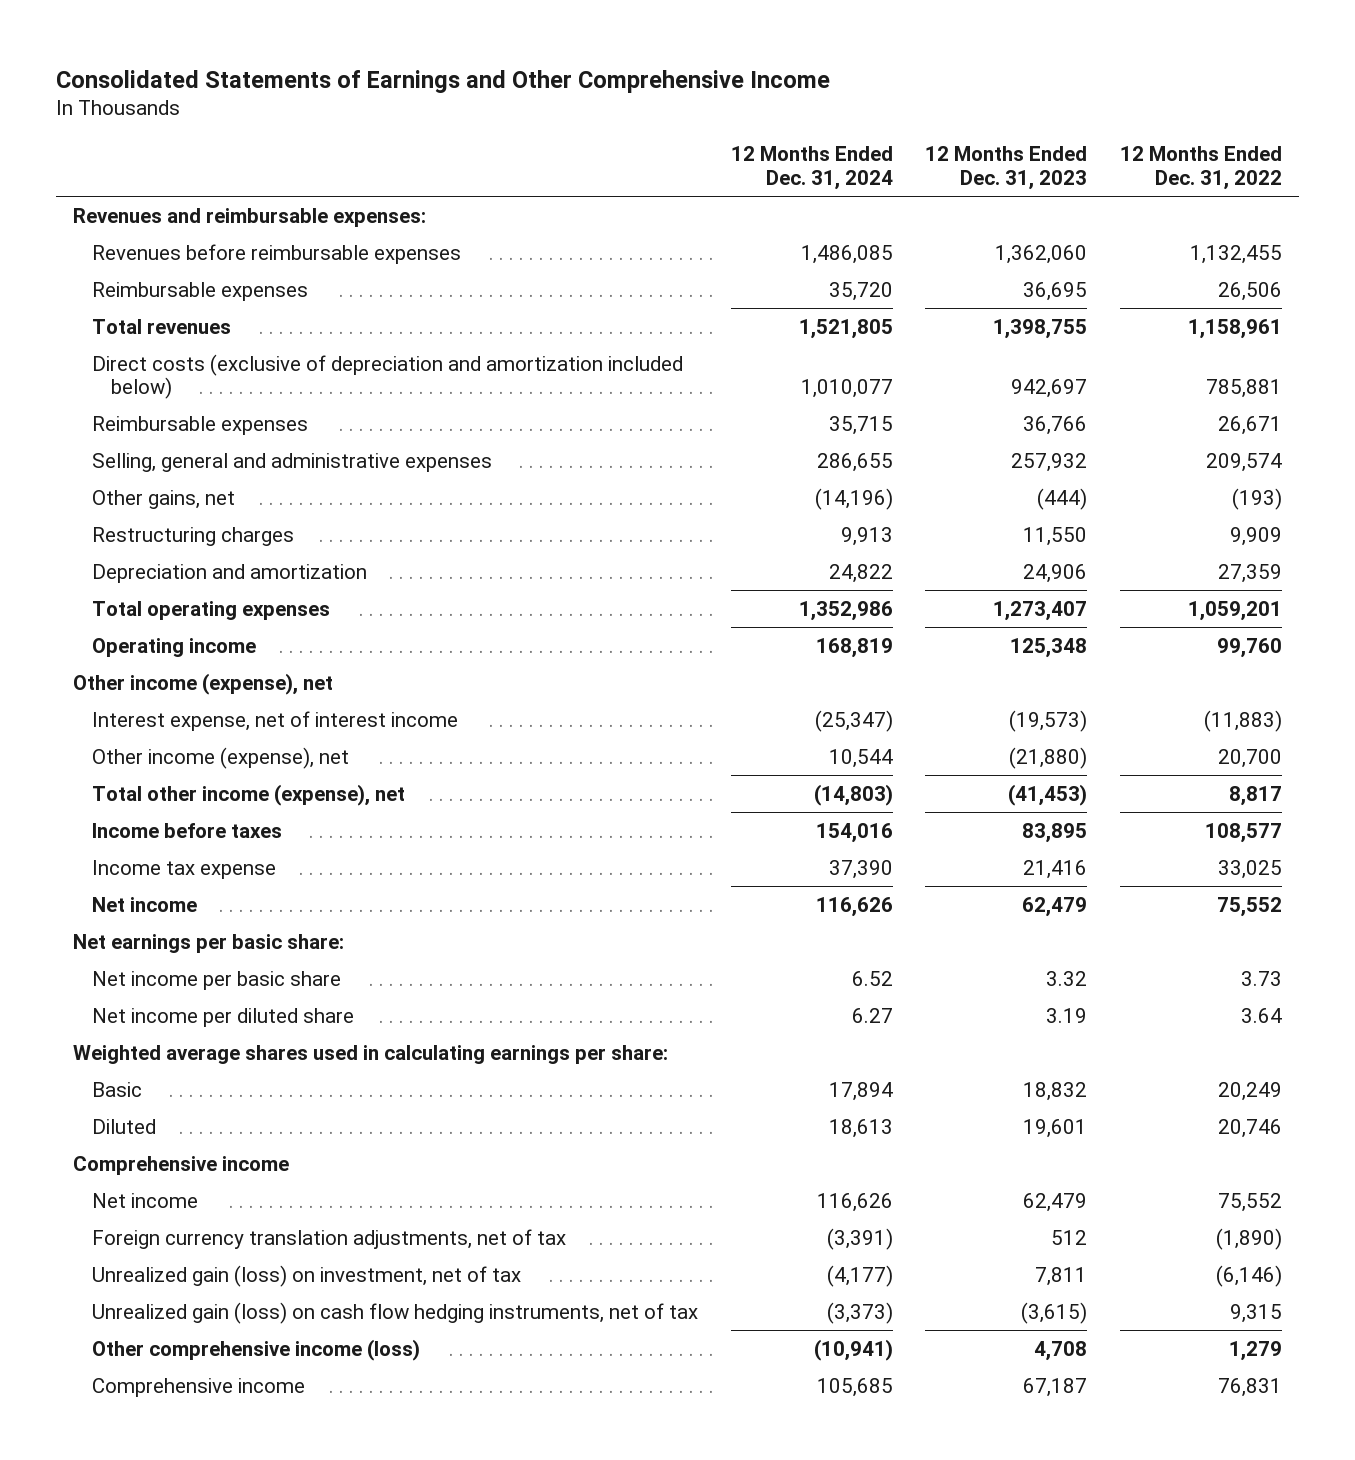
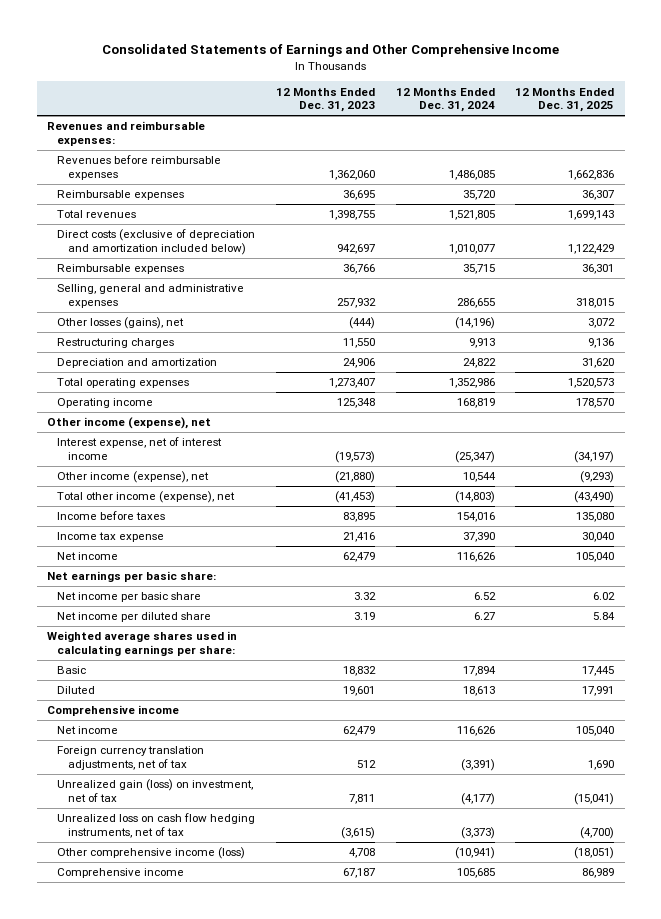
[1120,146,1283,191] 12 Months Ended Dec. 31, 2022 -> none
none -> [515,87,615,113] 12 Months Ended Dec. 31, 2025
[91,489,235,509] Other gains, net -> [57,317,185,330] Other losses (gains), net
[91,1301,698,1324] Unrealized gain (loss) on cash flow hedging instruments, net of tax -> [57,813,256,838] Unrealized loss on cash flow hedging instruments, net of tax

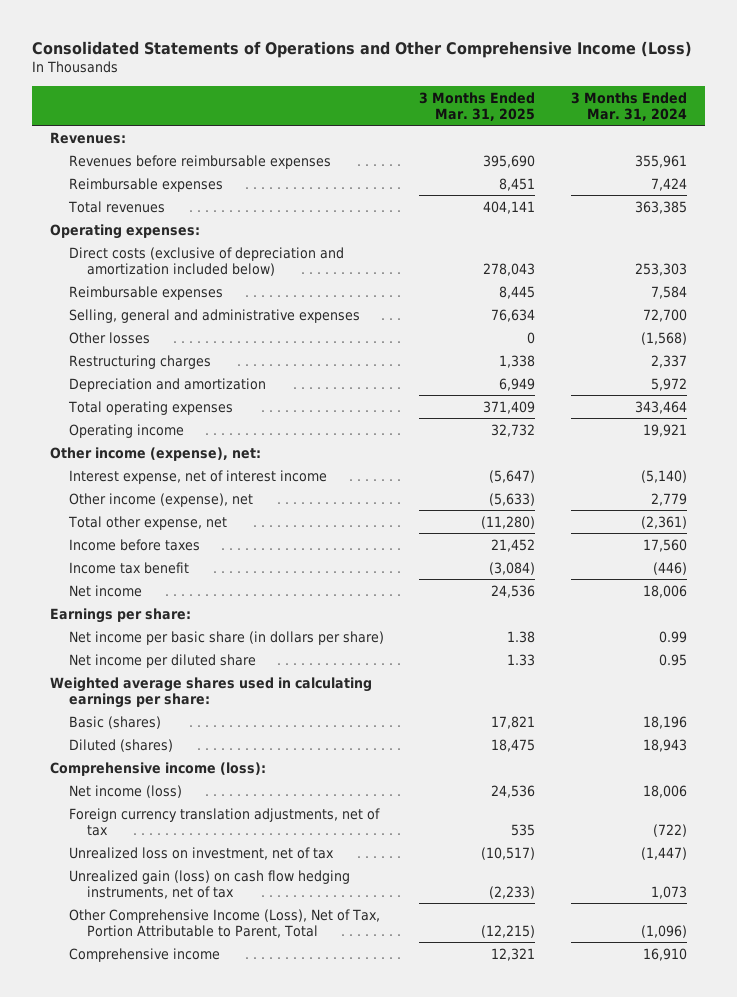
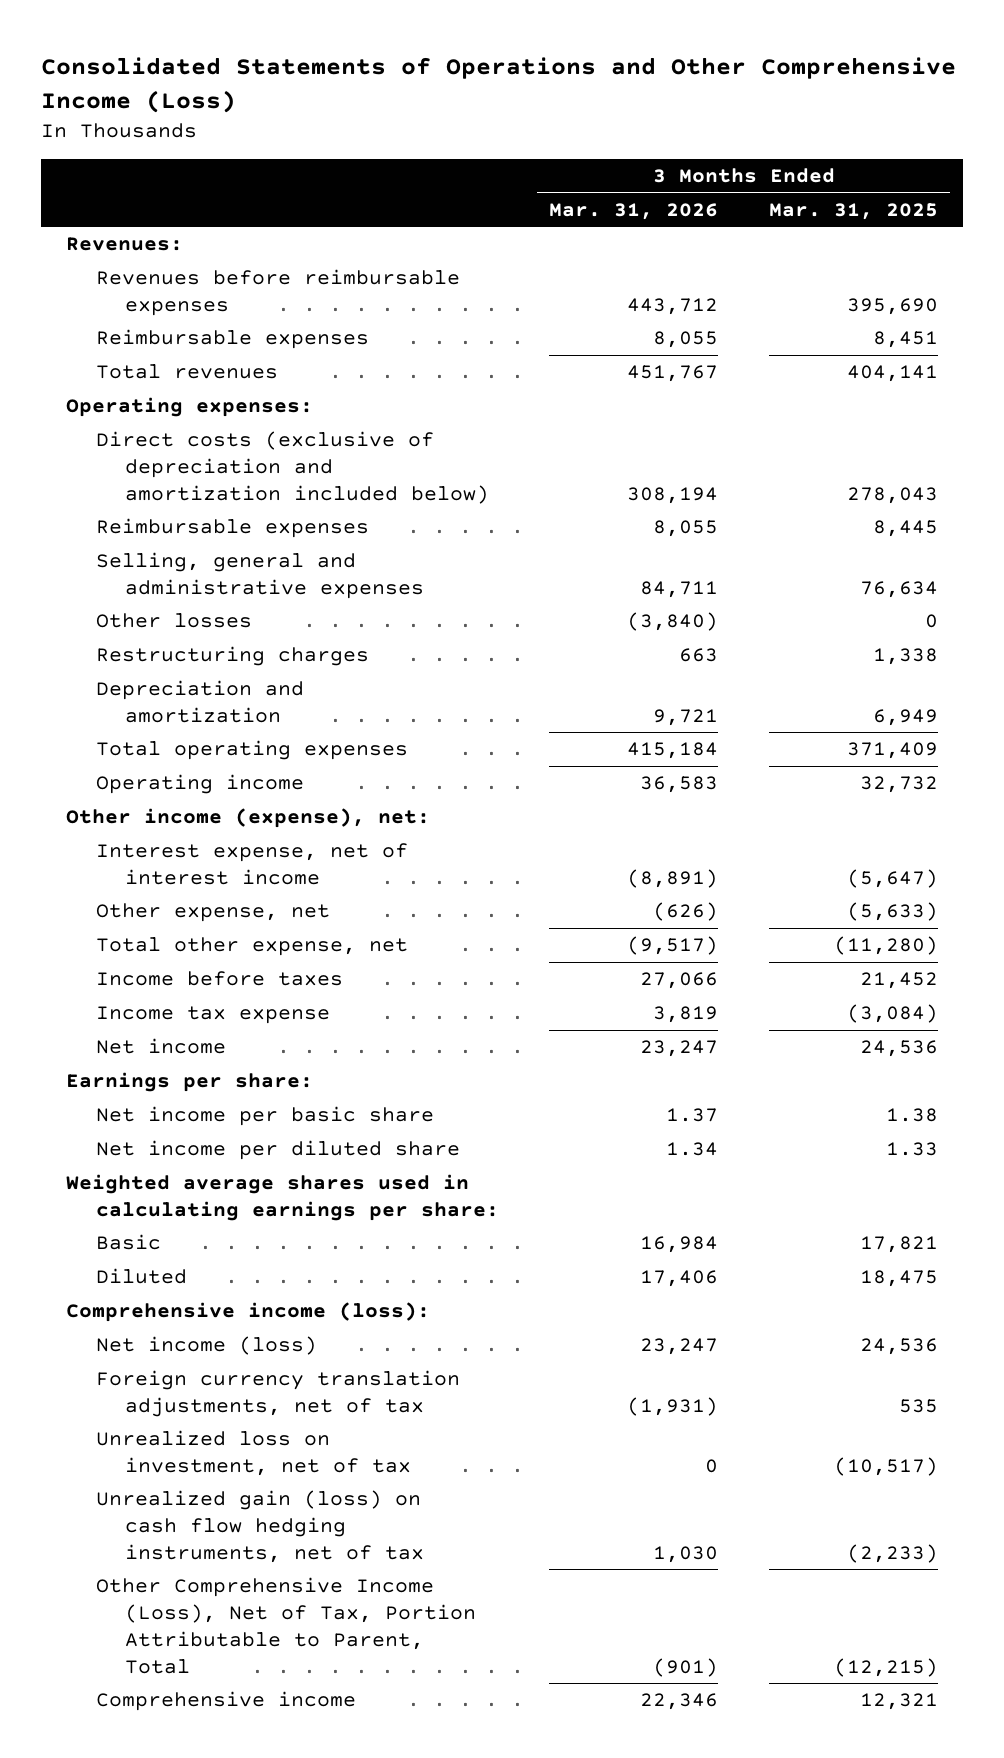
[570,91,687,121] 3 Months Ended Mar. 31, 2024 -> none
none -> [549,202,719,220] Mar. 31, 2026
[68,492,253,507] Other income (expense), net -> [95,903,330,923] Other expense, net
[68,561,189,574] Income tax benefit -> [95,1006,330,1025] Income tax expense
[68,630,384,645] Net income per basic share (in dollars per share) -> [95,1106,434,1127] Net income per basic share
[68,715,161,729] Basic (shares) -> [95,1234,161,1251] Basic
[68,738,173,752] Diluted (shares) -> [95,1268,187,1285] Diluted

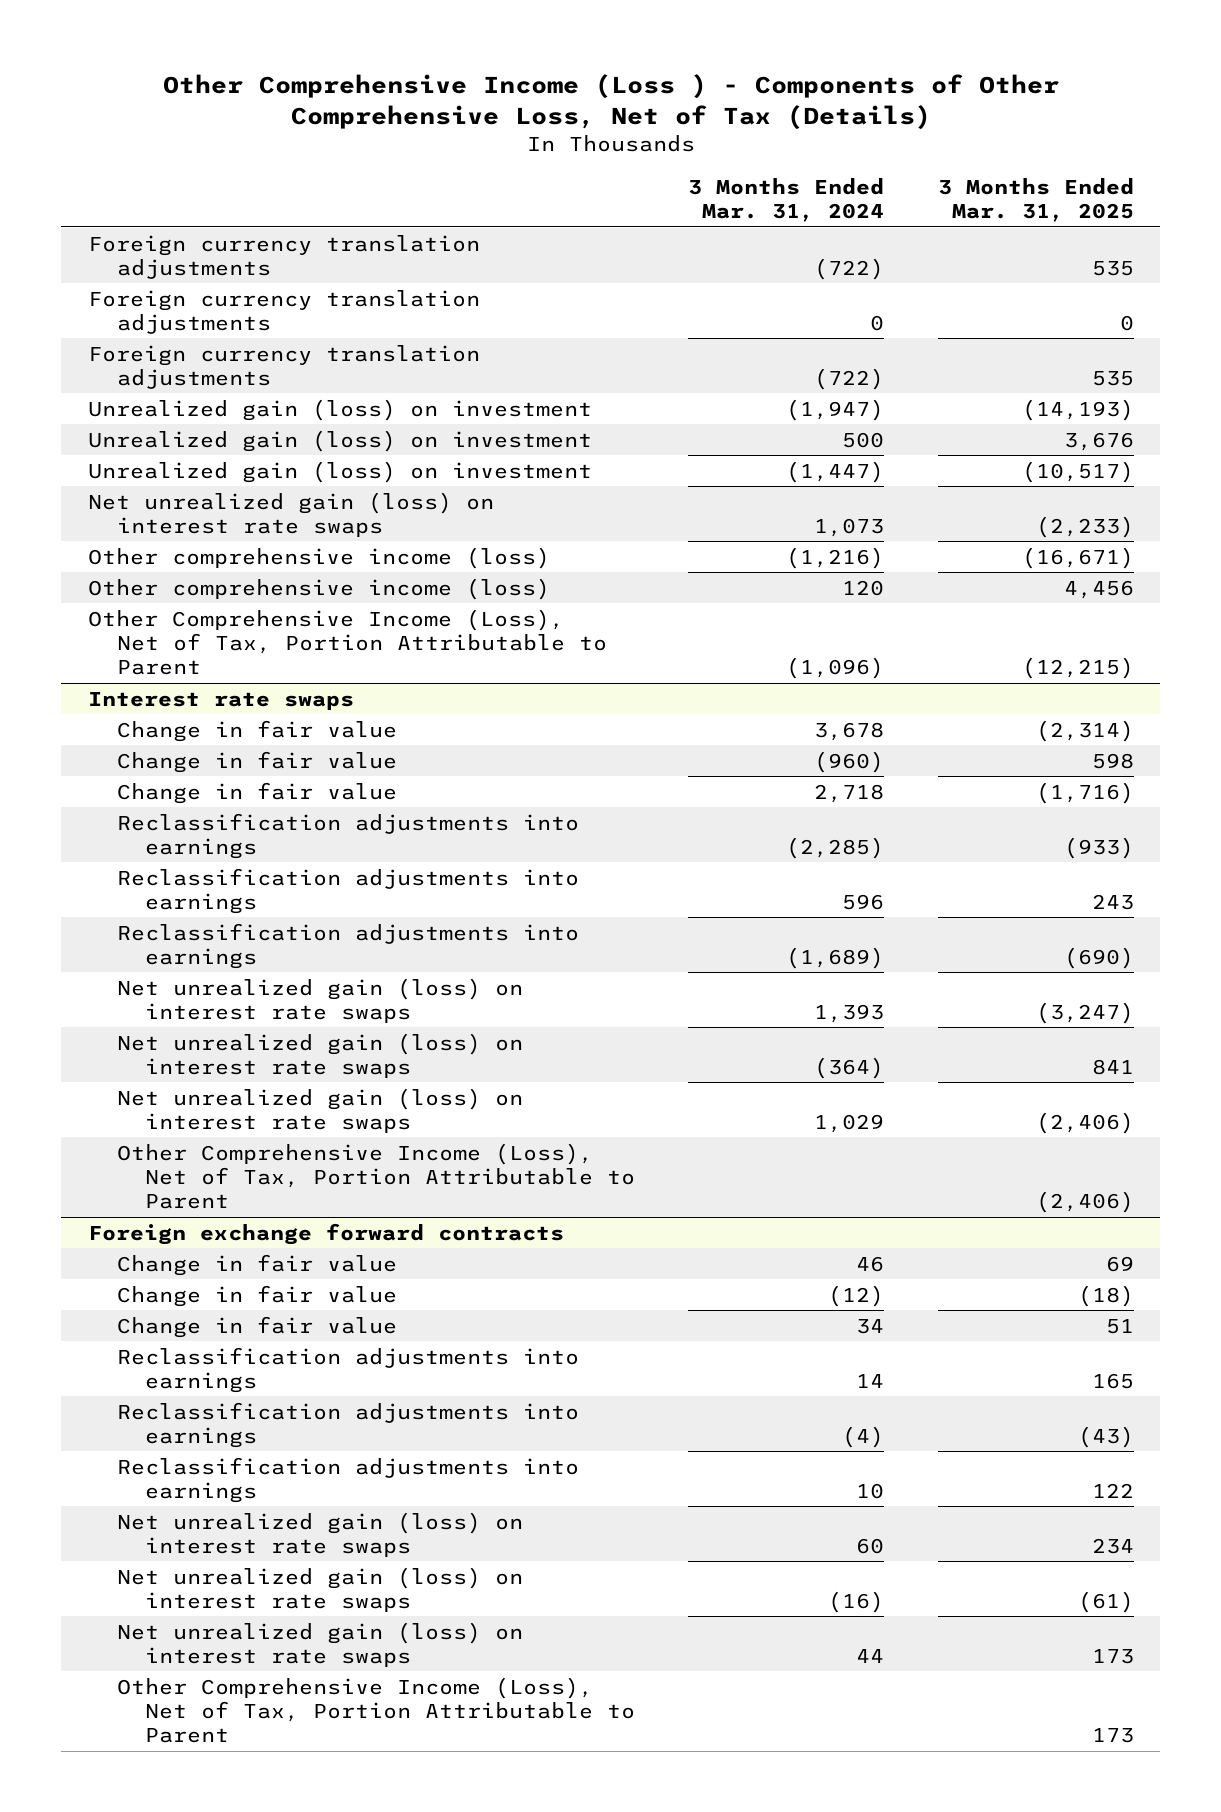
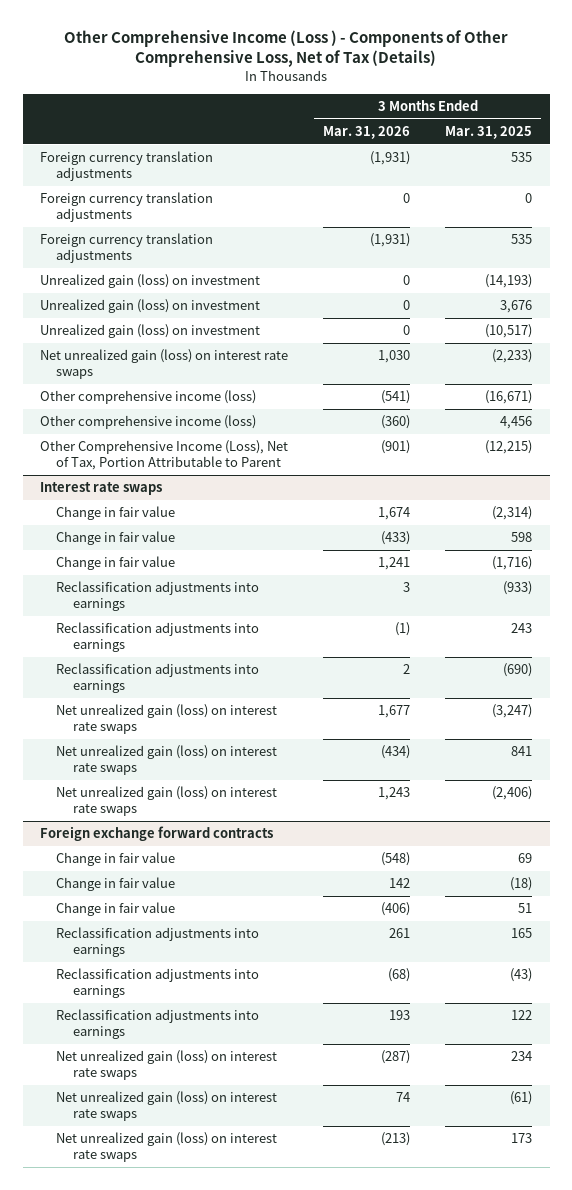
[688,178,885,223] 3 Months Ended Mar. 31, 2024 -> none
none -> [323,125,411,139] Mar. 31, 2026
[116,1142,636,1210] Other Comprehensive Income (Loss), Net of Tax, Portion Attributable to Parent -> none
[116,1676,636,1744] Other Comprehensive Income (Loss), Net of Tax, Portion Attributable to Parent -> none

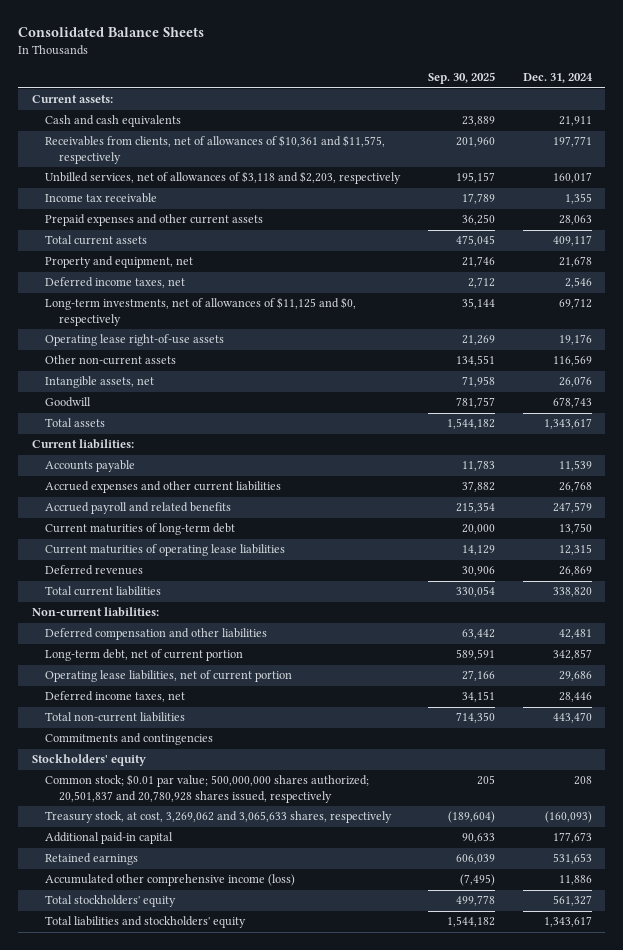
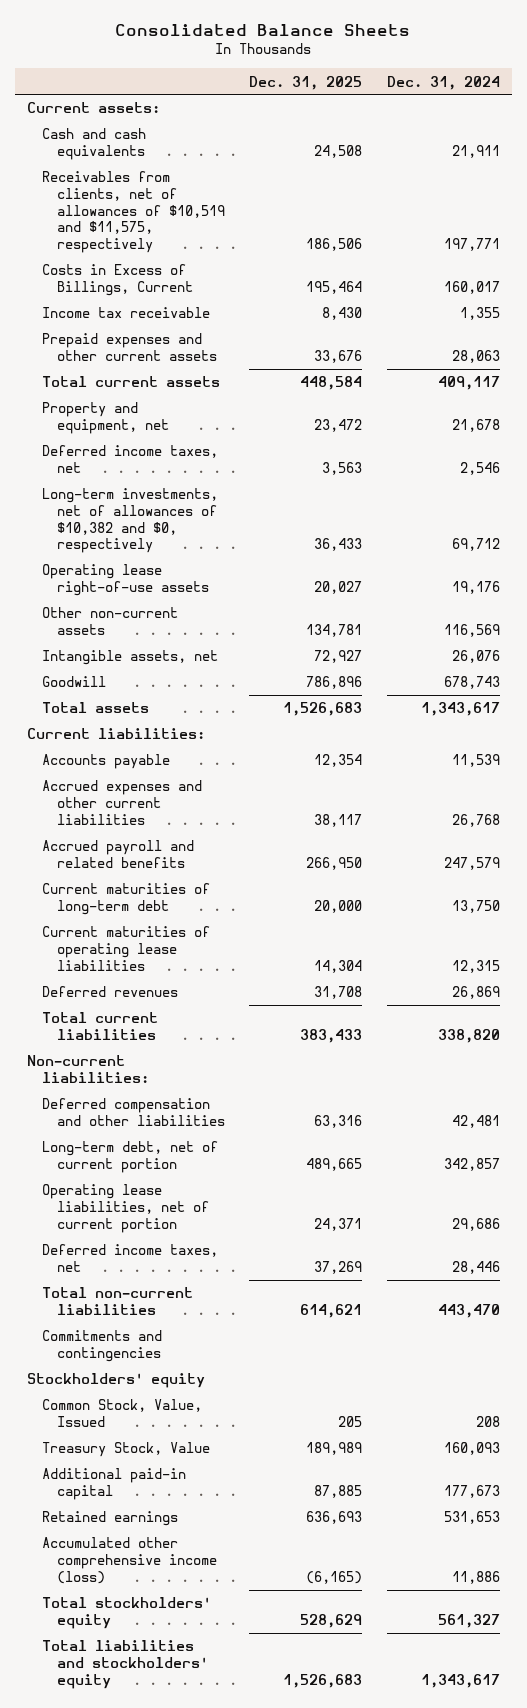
[427,72,495,85] Sep. 30, 2025 -> none
none -> [249,75,363,90] Dec. 31, 2025
[45,135,386,165] Receivables from clients, net of allowances of $10,361 and $11,575, respectively -> [42,171,226,253] Receivables from clients, net of allowances of $10,519 and $11,575, respectively
[45,171,402,185] Unbilled services, net of allowances of $3,118 and $2,203, respectively -> [42,264,194,296] Costs in Excess of Billings, Current
[45,297,357,327] Long-term investments, net of allowances of $11,125 and $0, respectively -> [42,488,219,554] Long-term investments, net of allowances of $10,382 and $0, respectively
[45,811,393,824] Treasury stock, at cost, 3,269,062 and 3,065,633 shares, respectively -> none
[45,774,370,804] Common stock; $0.01 par value; 500,000,000 shares authorized; 20,501,837 and 20,780,928 shares issued, respectively -> [42,1399,203,1427] Common Stock, Value, Issued
none -> [42,1442,211,1458] Treasury Stock, Value

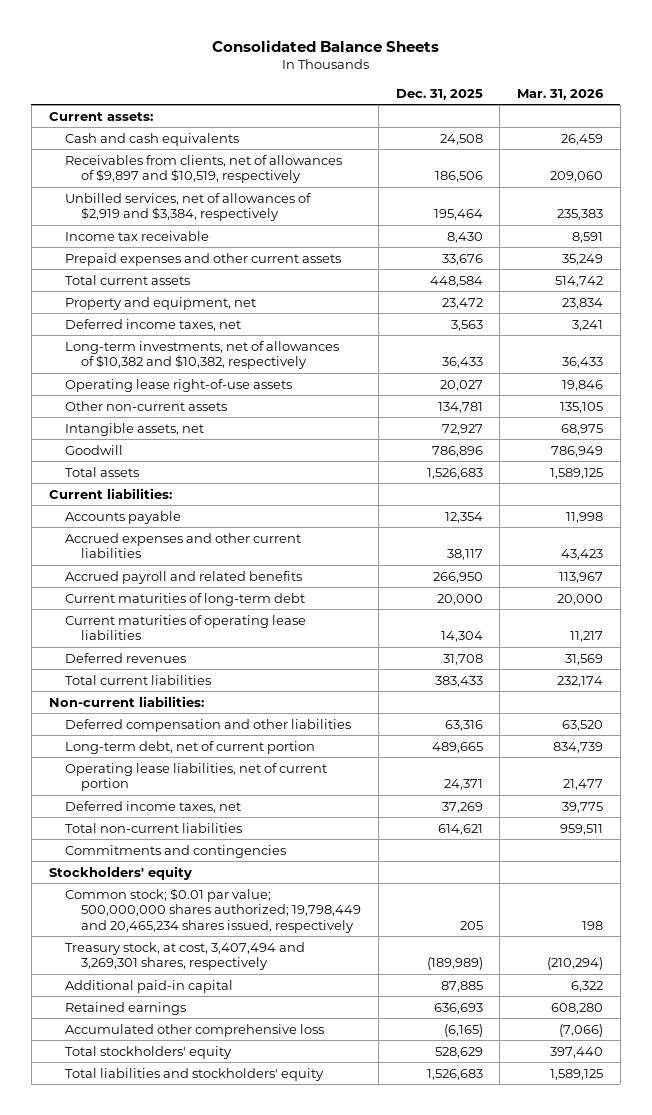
[386,75,500,90] Dec. 31, 2024 -> none
none -> [517,89,605,101] Mar. 31, 2026
[42,171,226,253] Receivables from clients, net of allowances of $10,519 and $11,575, respectively -> [64,154,342,184] Receivables from clients, net of allowances of $9,897 and $10,519, respectively
[42,264,194,296] Costs in Excess of Billings, Current -> [64,192,311,222] Unbilled services, net of allowances of $2,919 and $3,384, respectively
[42,488,219,554] Long-term investments, net of allowances of $10,382 and $0, respectively -> [64,340,339,370] Long-term investments, net of allowances of $10,382 and $10,382, respectively
[42,1442,211,1458] Treasury Stock, Value -> none
[42,1399,203,1427] Common Stock, Value, Issued -> [64,887,362,933] Common stock; $0.01 par value; 500,000,000 shares authorized; 19,798,449 and 20,465,234 shares issued, respectively
none -> [64,941,305,971] Treasury stock, at cost, 3,407,494 and 3,269,301 shares, respectively
[42,1537,218,1584] Accumulated other comprehensive income (loss) -> [64,1023,324,1037] Accumulated other comprehensive loss

